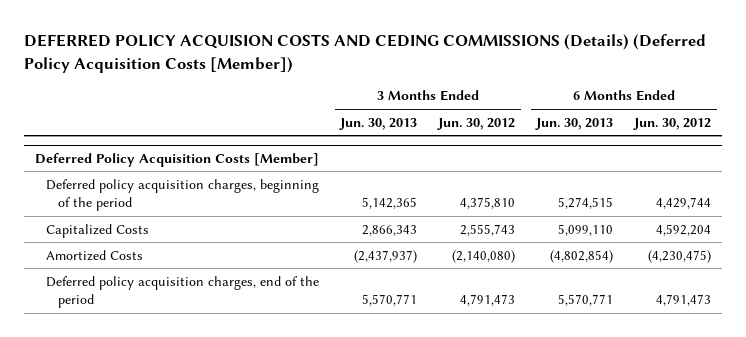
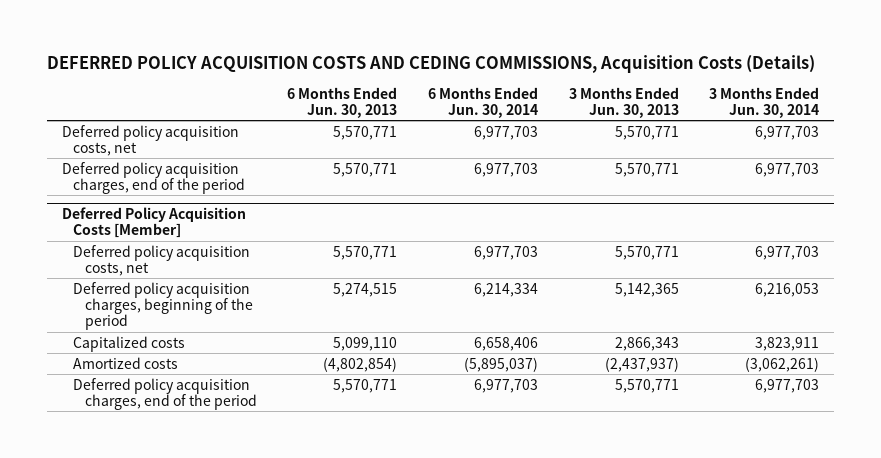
[24,34,707,73] DEFERRED POLICY ACQUISION COSTS AND CEDING COMMISSIONS (Details) (Deferred Policy Acquisition Costs [Member]) -> [46,54,815,73] DEFERRED POLICY ACQUISITION COSTS AND CEDING COMMISSIONS, Acquisition Costs (Details)
[437,117,516,130] Jun. 30, 2012 -> none
[633,117,712,130] Jun. 30, 2012 -> none
none -> [427,86,538,118] 6 Months Ended Jun. 30, 2014
none -> [709,86,820,118] 3 Months Ended Jun. 30, 2014
none -> [61,124,239,157] Deferred policy acquisition costs, net
none -> [61,161,246,195] Deferred policy acquisition charges, end of the period
none -> [73,244,251,277] Deferred policy acquisition costs, net
[46,223,150,238] Capitalized Costs -> [73,335,186,352] Capitalized costs
[46,249,144,261] Amortized Costs -> [73,356,179,369] Amortized costs

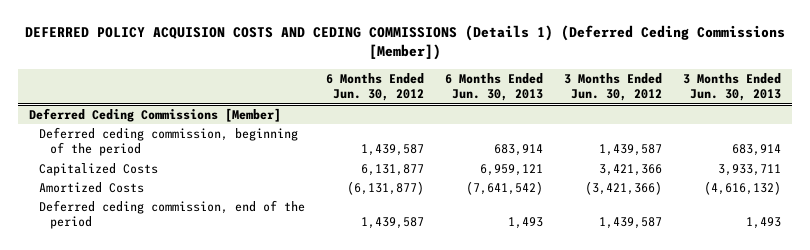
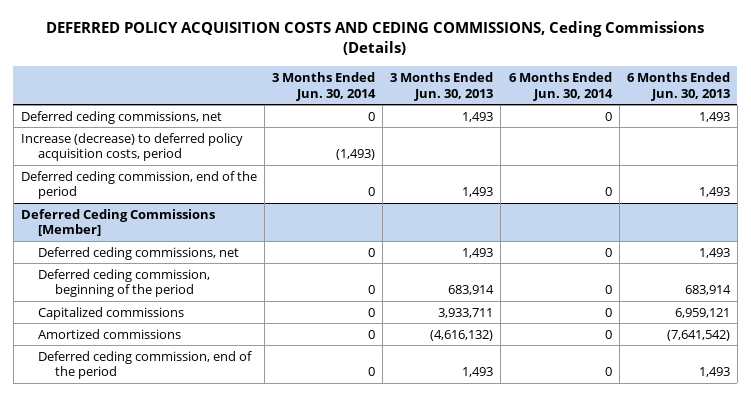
[25,25,786,61] DEFERRED POLICY ACQUISION COSTS AND CEDING COMMISSIONS (Details 1) (Deferred Ceding Commissions [Member]) -> [46,21,705,56] DEFERRED POLICY ACQUISITION COSTS AND CEDING COMMISSIONS, Ceding Commissions (Details)
[326,72,425,102] 6 Months Ended Jun. 30, 2012 -> none
[564,72,663,102] 3 Months Ended Jun. 30, 2012 -> none
none -> [272,71,377,101] 3 Months Ended Jun. 30, 2014
none -> [508,71,613,101] 6 Months Ended Jun. 30, 2014
none -> [20,110,222,124] Deferred ceding commissions, net
none -> [20,132,243,162] Increase (decrease) to deferred policy acquisition costs, period
none -> [20,170,257,200] Deferred ceding commission, end of the period
none -> [38,246,240,260] Deferred ceding commissions, net
[39,163,159,177] Capitalized Costs -> [38,306,185,320] Capitalized commissions
[39,182,145,194] Amortized Costs -> [38,328,182,339] Amortized commissions

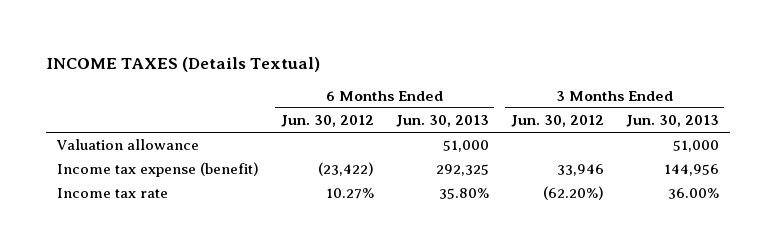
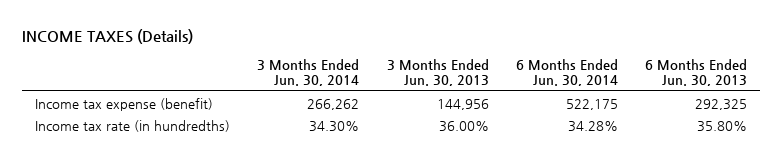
[45,56,320,72] INCOME TAXES (Details Textual) -> [21,29,193,45] INCOME TAXES (Details)
[280,115,374,128] Jun. 30, 2012 -> none
[510,115,604,128] Jun. 30, 2012 -> none
none -> [257,58,360,86] 3 Months Ended Jun. 30, 2014
none -> [515,58,618,86] 6 Months Ended Jun. 30, 2014
[55,139,199,151] Valuation allowance -> none
[56,188,168,199] Income tax rate -> [35,119,231,132] Income tax rate (in hundredths)

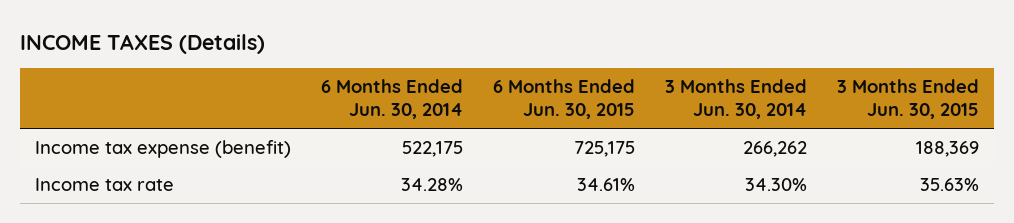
[386,58,489,86] 3 Months Ended Jun. 30, 2013 -> none
[644,58,747,86] 6 Months Ended Jun. 30, 2013 -> none
none -> [493,79,636,120] 6 Months Ended Jun. 30, 2015
none -> [837,79,980,120] 3 Months Ended Jun. 30, 2015
[35,119,231,132] Income tax rate (in hundredths) -> [35,177,175,191] Income tax rate

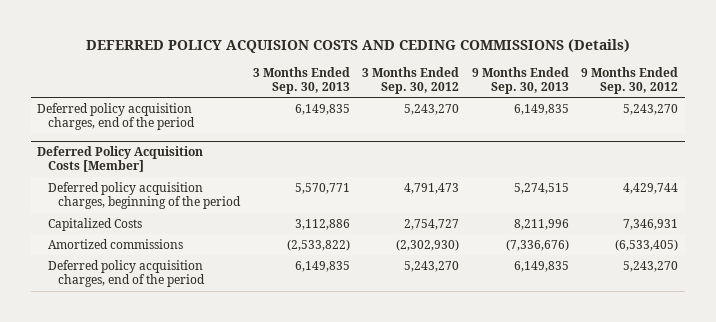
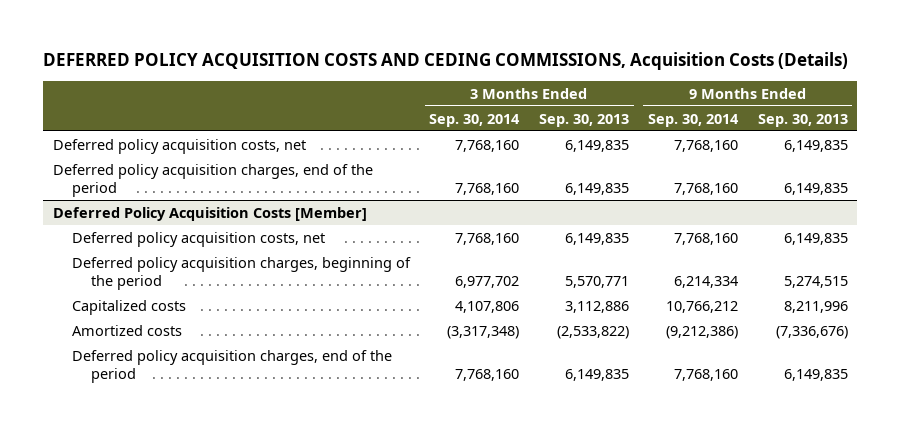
[85,38,630,53] DEFERRED POLICY ACQUISION COSTS AND CEDING COMMISSIONS (Details) -> [43,51,849,70] DEFERRED POLICY ACQUISITION COSTS AND CEDING COMMISSIONS, Acquisition Costs (Details)
[362,66,460,95] 3 Months Ended Sep. 30, 2012 -> none
[581,66,679,95] 9 Months Ended Sep. 30, 2012 -> none
none -> [429,113,521,127] Sep. 30, 2014
none -> [648,113,740,127] Sep. 30, 2014
none -> [52,138,306,154] Deferred policy acquisition costs, net
none -> [72,231,326,247] Deferred policy acquisition costs, net
[47,218,142,232] Capitalized Costs -> [72,299,187,315] Capitalized costs
[47,239,183,250] Amortized commissions -> [72,324,183,336] Amortized costs

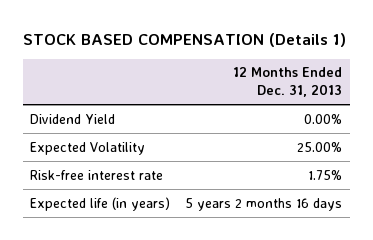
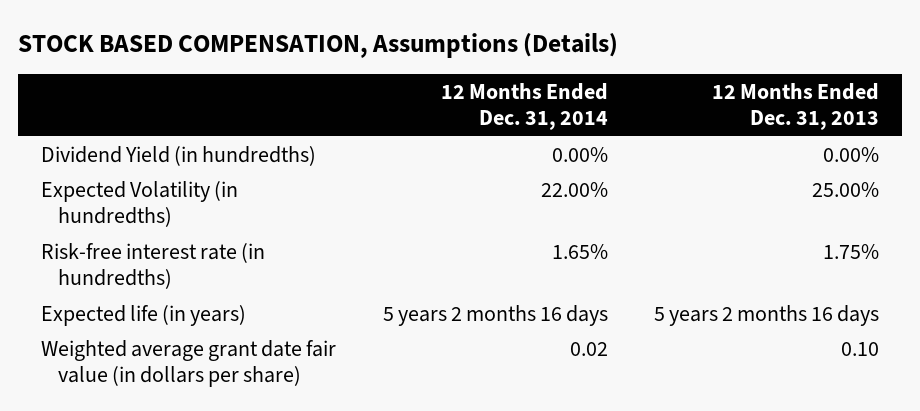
[22,32,346,47] STOCK BASED COMPENSATION (Details 1) -> [17,33,618,59] STOCK BASED COMPENSATION, Assumptions (Details)
none -> [440,83,608,131] 12 Months Ended Dec. 31, 2014
[30,113,116,124] Dividend Yield -> [41,145,317,166] Dividend Yield (in hundredths)
[30,141,146,155] Expected Volatility -> [41,180,239,228] Expected Volatility (in hundredths)
[30,169,164,180] Risk-free interest rate -> [41,242,266,290] Risk-free interest rate (in hundredths)
none -> [41,339,337,388] Weighted average grant date fair value (in dollars per share)

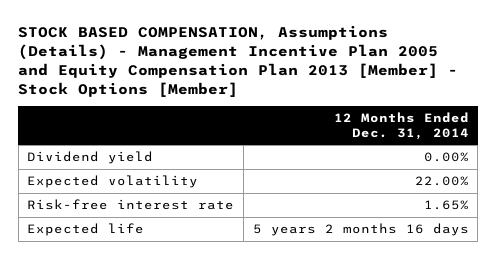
[17,33,618,59] STOCK BASED COMPENSATION, Assumptions (Details) -> [18,25,459,98] STOCK BASED COMPENSATION, Assumptions (Details) - Management Incentive Plan 2005 and Equity Compensation Plan 2013 [Member] - Stock Options [Member]
[712,83,880,131] 12 Months Ended Dec. 31, 2013 -> none
[41,339,337,388] Weighted average grant date fair value (in dollars per share) -> none
[41,145,317,166] Dividend Yield (in hundredths) -> [27,151,154,165] Dividend yield
[41,180,239,228] Expected Volatility (in hundredths) -> [27,175,199,189] Expected volatility
[41,242,266,290] Risk-free interest rate (in hundredths) -> [27,199,235,211] Risk-free interest rate
[41,304,247,326] Expected life (in years) -> [27,223,145,237] Expected life

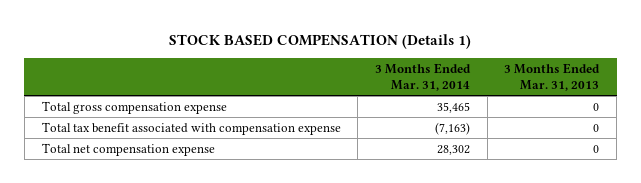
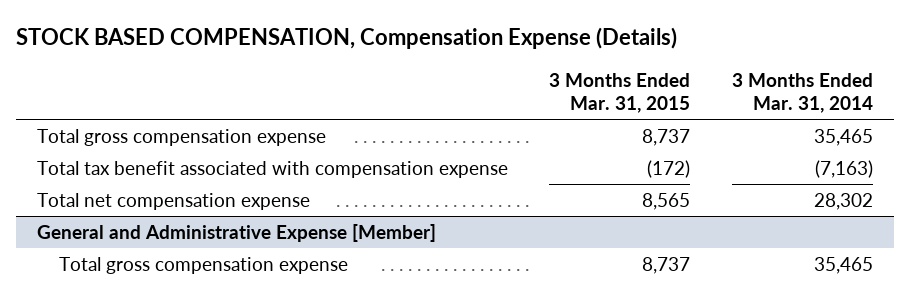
[169,33,472,49] STOCK BASED COMPENSATION (Details 1) -> [15,27,677,50] STOCK BASED COMPENSATION, Compensation Expense (Details)
[504,62,601,92] 3 Months Ended Mar. 31, 2013 -> none
none -> [549,73,691,114] 3 Months Ended Mar. 31, 2015
none -> [36,223,436,242] General and Administrative Expense [Member]
none -> [59,256,349,274] Total gross compensation expense

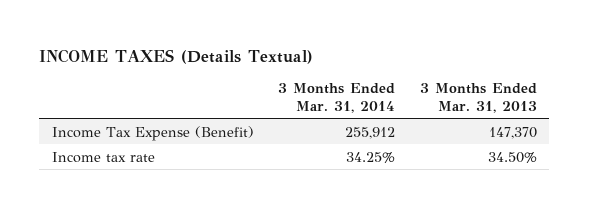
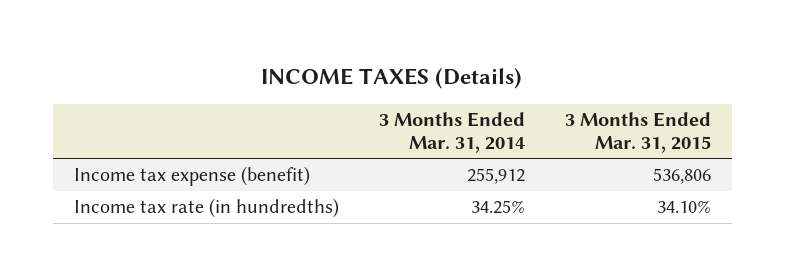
[39,48,314,64] INCOME TAXES (Details Textual) -> [261,68,523,90] INCOME TAXES (Details)
[420,83,538,113] 3 Months Ended Mar. 31, 2013 -> none
none -> [565,112,712,154] 3 Months Ended Mar. 31, 2015
[51,125,254,141] Income Tax Expense (Benefit) -> [73,166,310,187] Income tax expense (benefit)
[51,151,155,163] Income tax rate -> [73,198,339,219] Income tax rate (in hundredths)

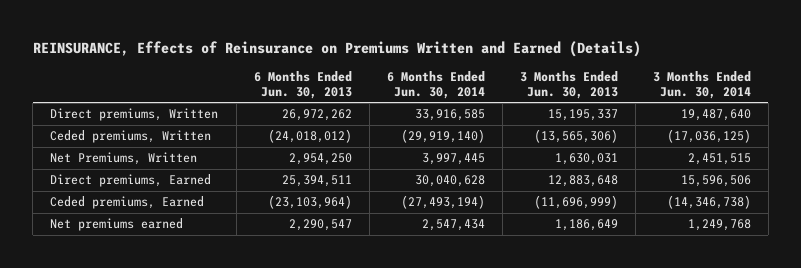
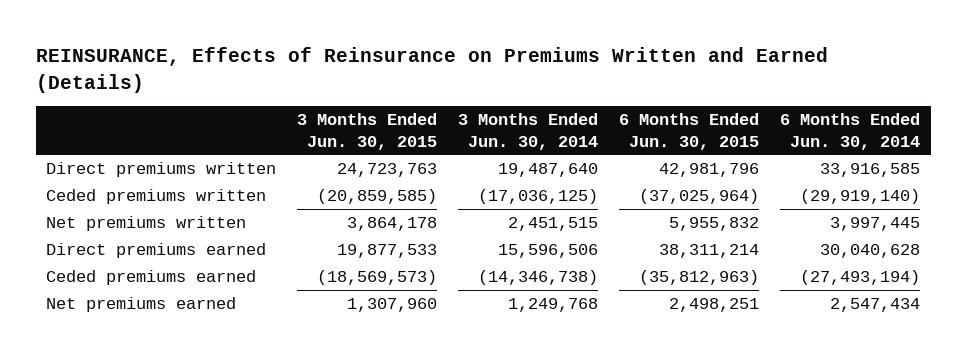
[253,70,352,100] 6 Months Ended Jun. 30, 2013 -> none
[519,70,618,100] 3 Months Ended Jun. 30, 2013 -> none
none -> [297,113,438,150] 3 Months Ended Jun. 30, 2015
none -> [619,113,760,150] 6 Months Ended Jun. 30, 2015
[50,108,219,122] Direct premiums, Written -> [46,162,277,178] Direct premiums written
[50,130,212,144] Ceded premiums, Written -> [46,189,267,205] Ceded premiums written
[50,152,198,166] Net Premiums, Written -> [46,216,247,232] Net premiums written
[50,174,212,188] Direct premiums, Earned -> [46,243,267,259] Direct premiums earned
[50,196,205,210] Ceded premiums, Earned -> [46,270,257,286] Ceded premiums earned

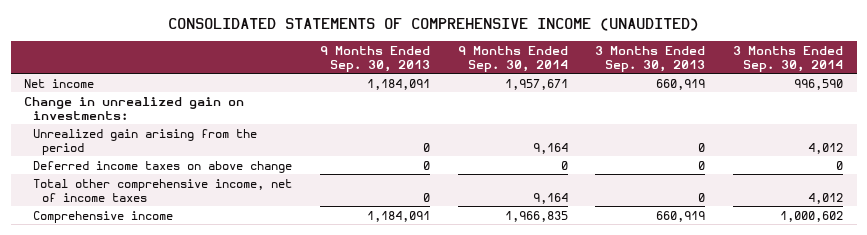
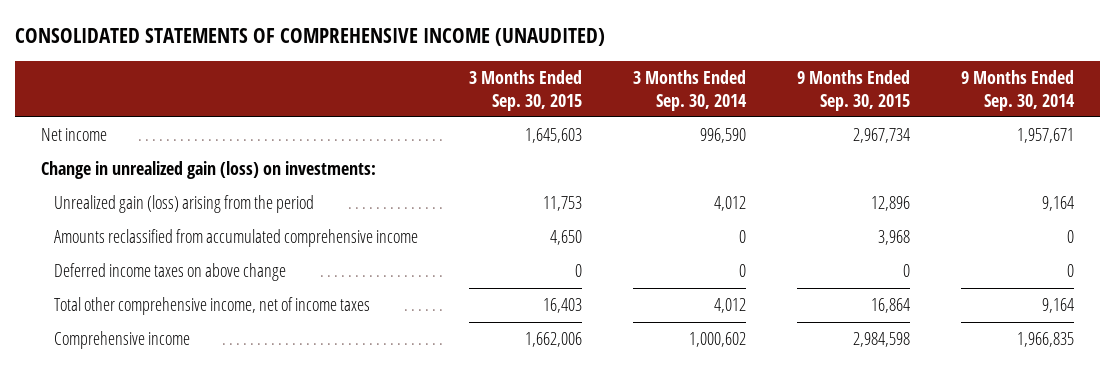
[319,45,430,72] 9 Months Ended Sep. 30, 2013 -> none
[595,45,706,72] 3 Months Ended Sep. 30, 2013 -> none
none -> [468,69,582,111] 3 Months Ended Sep. 30, 2015
none -> [797,69,911,111] 9 Months Ended Sep. 30, 2015
[24,96,245,120] Change in unrealized gain on investments: -> [40,161,376,180] Change in unrealized gain (loss) on investments:
[33,128,258,155] Unrealized gain arising from the period -> [53,195,314,214] Unrealized gain (loss) arising from the period
none -> [53,229,418,248] Amounts reclassified from accumulated comprehensive income

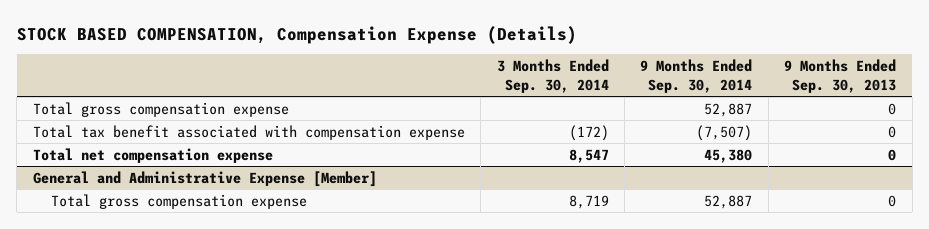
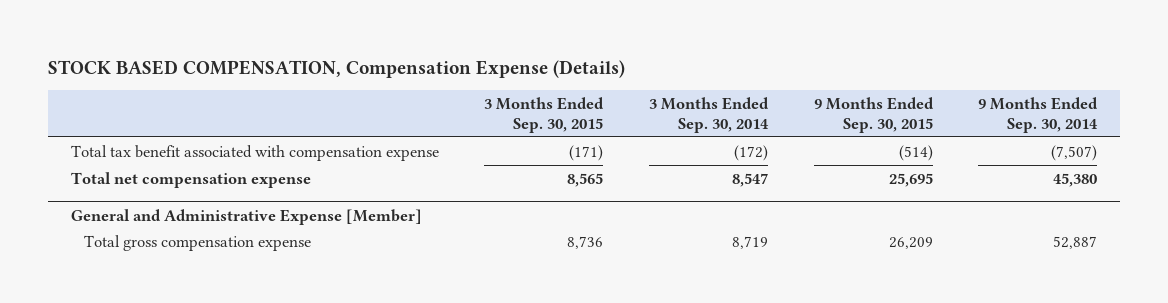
[784,58,897,93] 9 Months Ended Sep. 30, 2013 -> none
none -> [484,97,605,133] 3 Months Ended Sep. 30, 2015
none -> [813,97,934,133] 9 Months Ended Sep. 30, 2015
[32,101,289,117] Total gross compensation expense -> none

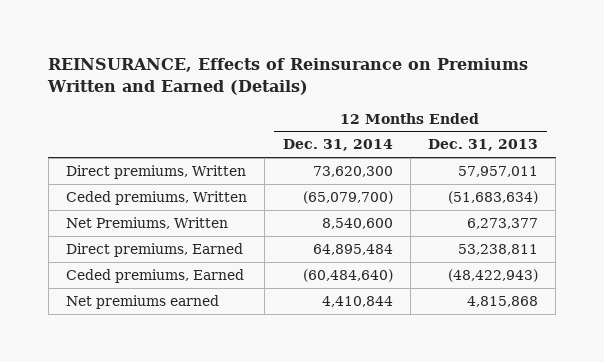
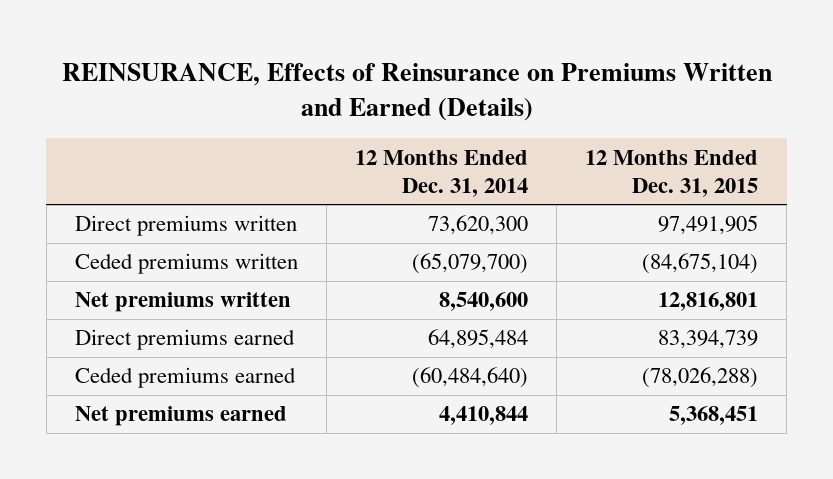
[428,139,539,152] Dec. 31, 2013 -> none
none -> [585,149,759,197] 12 Months Ended Dec. 31, 2015
[66,165,247,180] Direct premiums, Written -> [74,215,297,237] Direct premiums written
[66,191,248,206] Ceded premiums, Written -> [74,253,298,275] Ceded premiums written
[66,217,229,230] Net Premiums, Written -> [74,292,291,313] Net premiums written
[66,243,244,258] Direct premiums, Earned -> [74,329,295,351] Direct premiums earned
[66,269,245,284] Ceded premiums, Earned -> [74,367,296,389] Ceded premiums earned

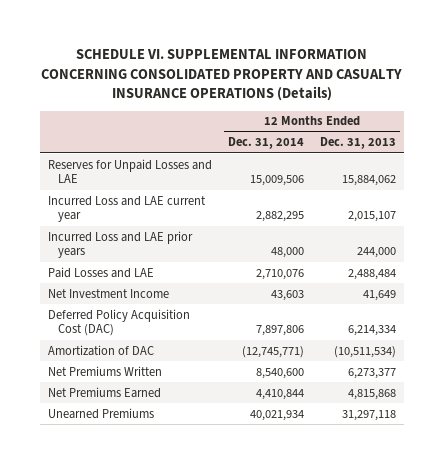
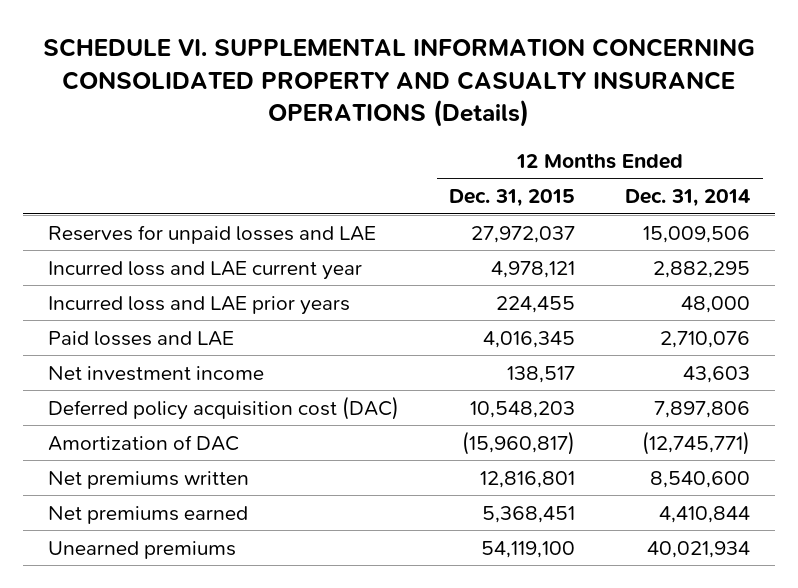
[320,137,397,150] Dec. 31, 2013 -> none
none -> [449,189,576,208] Dec. 31, 2015
[48,158,213,184] Reserves for Unpaid Losses and LAE -> [47,224,376,244] Reserves for unpaid losses and LAE
[48,195,207,223] Incurred Loss and LAE current year -> [47,260,362,280] Incurred loss and LAE current year
[48,230,194,259] Incurred Loss and LAE prior years -> [47,295,350,315] Incurred loss and LAE prior years
[48,266,155,278] Paid Losses and LAE -> [47,330,234,346] Paid losses and LAE
[48,288,170,298] Net Investment Income -> [47,365,264,381] Net investment income
[48,308,191,337] Deferred Policy Acquisition Cost (DAC) -> [47,395,399,420] Deferred policy acquisition cost (DAC)
[48,365,163,376] Net Premiums Written -> [47,470,249,489] Net premiums written
[48,386,162,398] Net Premiums Earned -> [47,505,248,524] Net premiums earned
[48,407,155,419] Unearned Premiums -> [47,540,236,559] Unearned premiums

